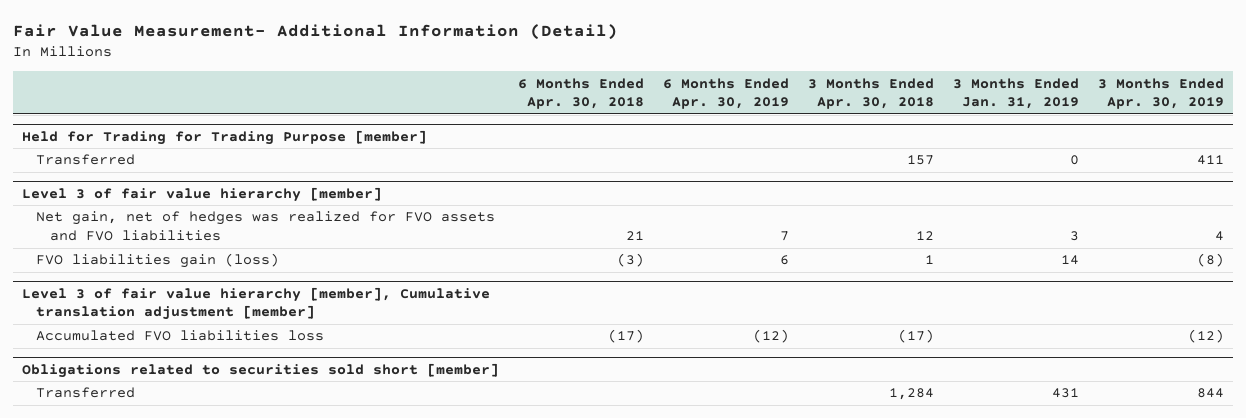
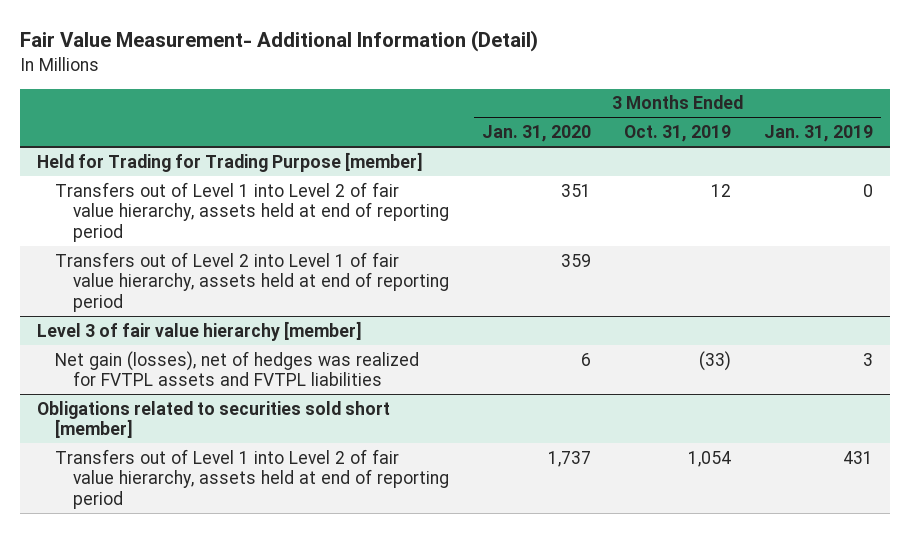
[517,77,644,110] 6 Months Ended Apr. 30, 2018 -> none
[662,77,789,110] 6 Months Ended Apr. 30, 2019 -> none
[807,77,934,110] 3 Months Ended Apr. 30, 2018 -> none
[1097,77,1224,110] 3 Months Ended Apr. 30, 2019 -> none
none -> [482,125,592,143] Jan. 31, 2020
none -> [624,125,732,143] Oct. 31, 2019
[35,154,135,166] Transferred -> [54,181,450,243] Transfers out of Level 1 into Level 2 of fair value hierarchy, assets held at end of reporting period
none -> [54,251,450,313] Transfers out of Level 2 into Level 1 of fair value hierarchy, assets held at end of reporting period
[35,253,279,269] FVO liabilities gain (loss) -> none
[22,286,491,321] Level 3 of fair value hierarchy [member], Cumulative translation adjustment [member] -> none
[35,330,324,342] Accumulated FVO liabilities loss -> none
[35,211,495,242] Net gain, net of hedges was realized for FVO assets and FVO liabilities -> [54,350,419,387] Net gain (losses), net of hedges was realized for FVTPL assets and FVTPL liabilities
[35,387,135,399] Transferred -> [54,448,450,510] Transfers out of Level 1 into Level 2 of fair value hierarchy, assets held at end of reporting period

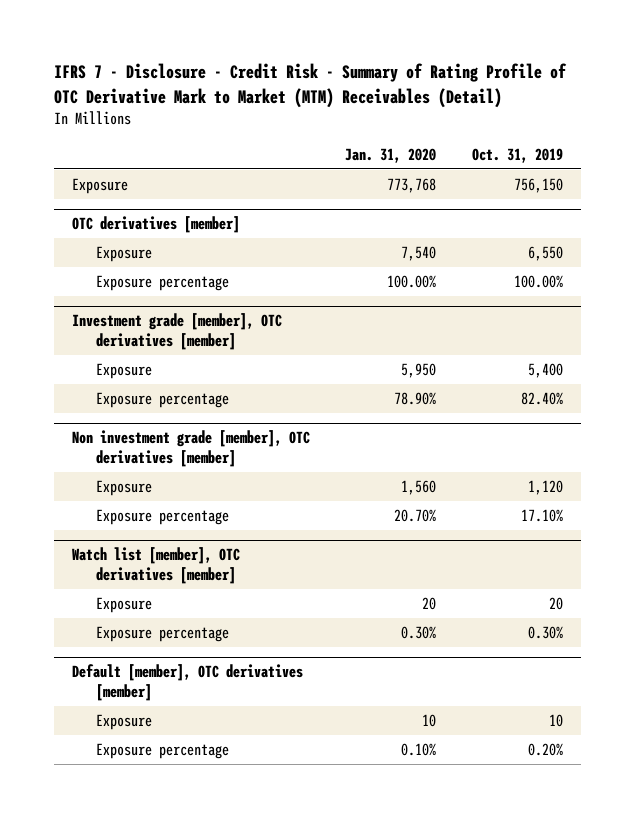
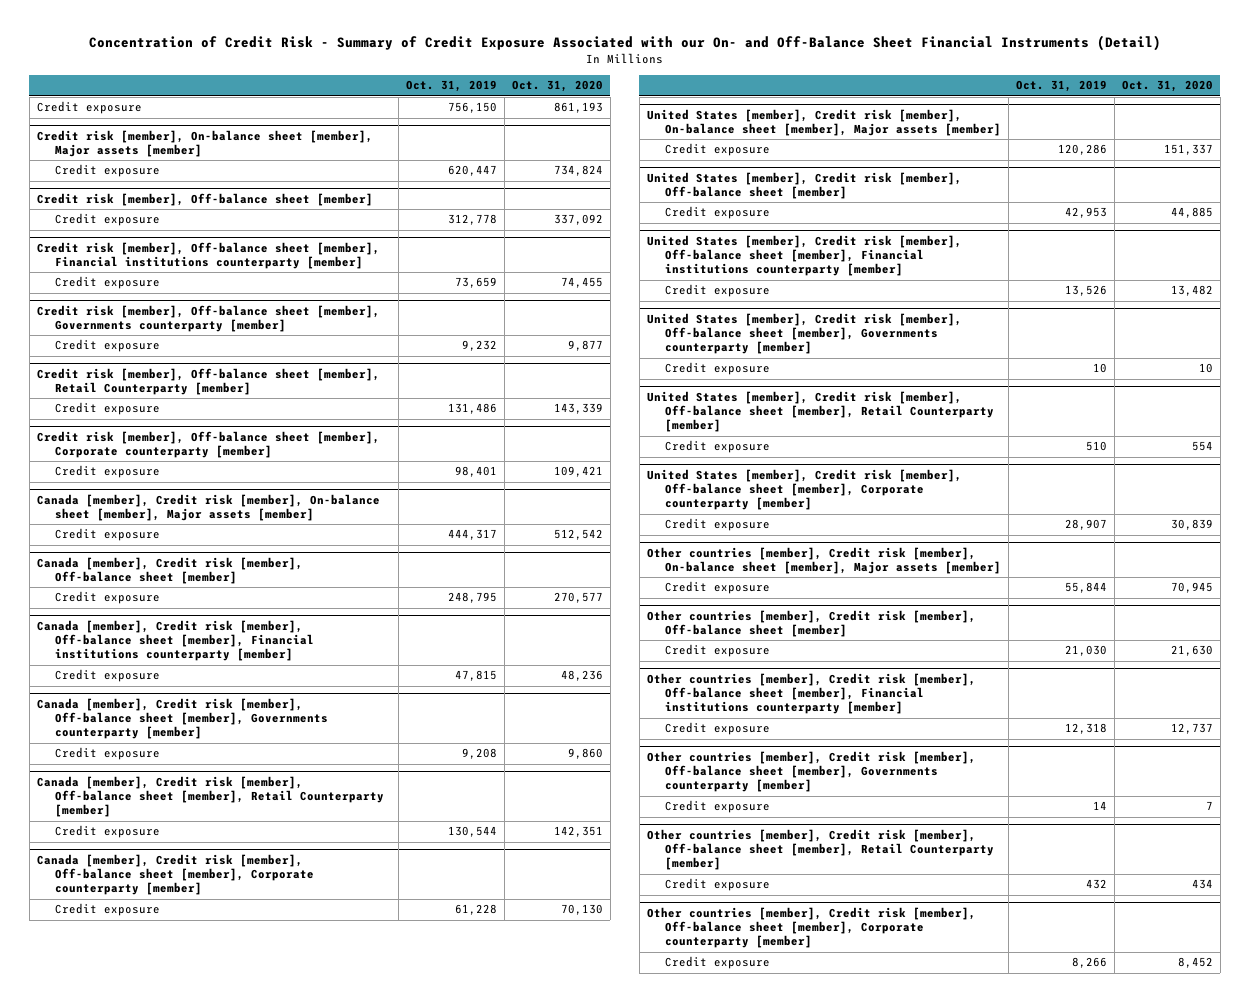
[53,63,567,108] IFRS 7 - Disclosure - Credit Risk - Summary of Rating Profile of OTC Derivative Mark to Market (MTM) Receivables (Detail) -> [88,35,1161,52] Concentration of Credit Risk - Summary of Credit Exposure Associated with our On- and Off-Balance Sheet Financial Instruments (Detail)
[345,148,437,164] Jan. 31, 2020 -> none
none -> [511,80,603,93] Oct. 31, 2020
[71,215,240,233] OTC derivatives [member] -> none
[96,274,230,291] Exposure percentage -> none
[71,312,282,351] Investment grade [member], OTC derivatives [member] -> none
[96,391,230,408] Exposure percentage -> none
[71,429,310,468] Non investment grade [member], OTC derivatives [member] -> none
[96,508,230,525] Exposure percentage -> none
[71,546,240,585] Watch list [member], OTC derivatives [member] -> none
[96,625,230,642] Exposure percentage -> none
[71,663,303,702] Default [member], OTC derivatives [member] -> none
[96,742,230,759] Exposure percentage -> none
[71,177,128,194] Exposure -> [36,101,142,115] Credit exposure
none -> [36,129,373,158] Credit risk [member], On-balance sheet [member], Major assets [member]
[96,245,153,262] Exposure -> [54,164,160,178] Credit exposure
[527,245,563,261] 6,550 -> [447,165,497,177] 620,447
none -> [36,192,373,206] Credit risk [member], Off-balance sheet [member]
[96,362,153,379] Exposure -> [54,213,160,227] Credit exposure
[527,362,563,378] 5,400 -> [447,214,497,226] 312,778
none -> [36,241,380,270] Credit risk [member], Off-balance sheet [member], Financial institutions counterparty [member]
[96,479,153,496] Exposure -> [54,276,160,290] Credit exposure
[527,479,563,495] 1,120 -> [454,277,497,289] 73,659
none -> [36,304,380,333] Credit risk [member], Off-balance sheet [member], Governments counterparty [member]
[96,596,153,613] Exposure -> [54,339,160,353] Credit exposure
[548,596,563,610] 20 -> [461,340,497,352] 9,232
none -> [36,367,380,396] Credit risk [member], Off-balance sheet [member], Retail Counterparty [member]
[96,713,153,730] Exposure -> [54,402,160,416] Credit exposure
[548,713,563,727] 10 -> [447,403,497,415] 131,486
none -> [36,430,380,459] Credit risk [member], Off-balance sheet [member], Corporate counterparty [member]
none -> [54,465,160,479] Credit exposure
none -> [36,493,380,522] Canada [member], Credit risk [member], On-balance sheet [member], Major assets [member]
none -> [54,528,160,542] Credit exposure
none -> [36,556,303,585] Canada [member], Credit risk [member], Off-balance sheet [member]
none -> [54,591,160,605] Credit exposure
none -> [36,619,314,662] Canada [member], Credit risk [member], Off-balance sheet [member], Financial institutions counterparty [member]
none -> [54,669,160,683] Credit exposure
none -> [36,697,328,740] Canada [member], Credit risk [member], Off-balance sheet [member], Governments counterparty [member]
none -> [54,747,160,761] Credit exposure
none -> [36,775,384,818] Canada [member], Credit risk [member], Off-balance sheet [member], Retail Counterparty [member]
none -> [54,825,160,839] Credit exposure
none -> [36,853,314,896] Canada [member], Credit risk [member], Off-balance sheet [member], Corporate counterparty [member]
none -> [54,903,160,917] Credit exposure
none -> [647,108,1001,137] United States [member], Credit risk [member], On-balance sheet [member], Major assets [member]
none -> [664,143,770,157] Credit exposure
none -> [647,171,963,200] United States [member], Credit risk [member], Off-balance sheet [member]
none -> [664,206,770,220] Credit exposure
none -> [647,234,963,277] United States [member], Credit risk [member], Off-balance sheet [member], Financial institutions counterparty [member]
none -> [664,284,770,298] Credit exposure
none -> [647,312,963,355] United States [member], Credit risk [member], Off-balance sheet [member], Governments counterparty [member]
none -> [664,362,770,376] Credit exposure
none -> [647,390,994,433] United States [member], Credit risk [member], Off-balance sheet [member], Retail Counterparty [member]
none -> [664,440,770,454] Credit exposure
none -> [647,468,963,511] United States [member], Credit risk [member], Off-balance sheet [member], Corporate counterparty [member]
none -> [664,518,770,532] Credit exposure
none -> [647,546,1001,575] Other countries [member], Credit risk [member], On-balance sheet [member], Major assets [member]
none -> [664,581,770,595] Credit exposure
none -> [647,609,977,638] Other countries [member], Credit risk [member], Off-balance sheet [member]
none -> [664,644,770,658] Credit exposure
none -> [647,672,977,715] Other countries [member], Credit risk [member], Off-balance sheet [member], Financial institutions counterparty [member]
none -> [664,722,770,736] Credit exposure
none -> [647,750,977,793] Other countries [member], Credit risk [member], Off-balance sheet [member], Governments counterparty [member]
none -> [664,800,770,814] Credit exposure
none -> [647,828,994,871] Other countries [member], Credit risk [member], Off-balance sheet [member], Retail Counterparty [member]
none -> [664,878,770,892] Credit exposure
none -> [647,906,977,949] Other countries [member], Credit risk [member], Off-balance sheet [member], Corporate counterparty [member]
none -> [664,956,770,970] Credit exposure

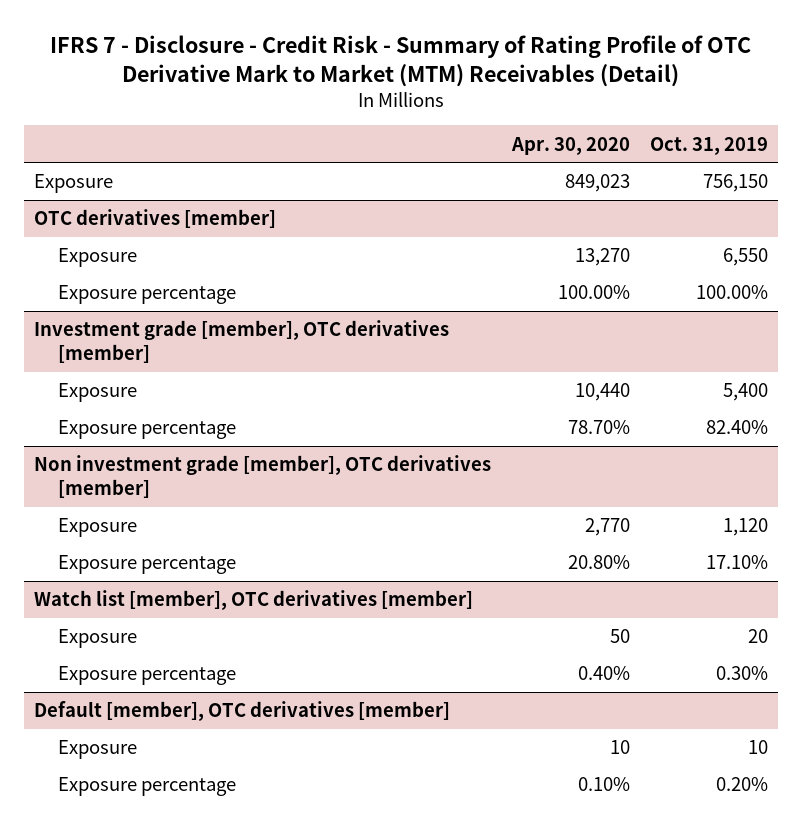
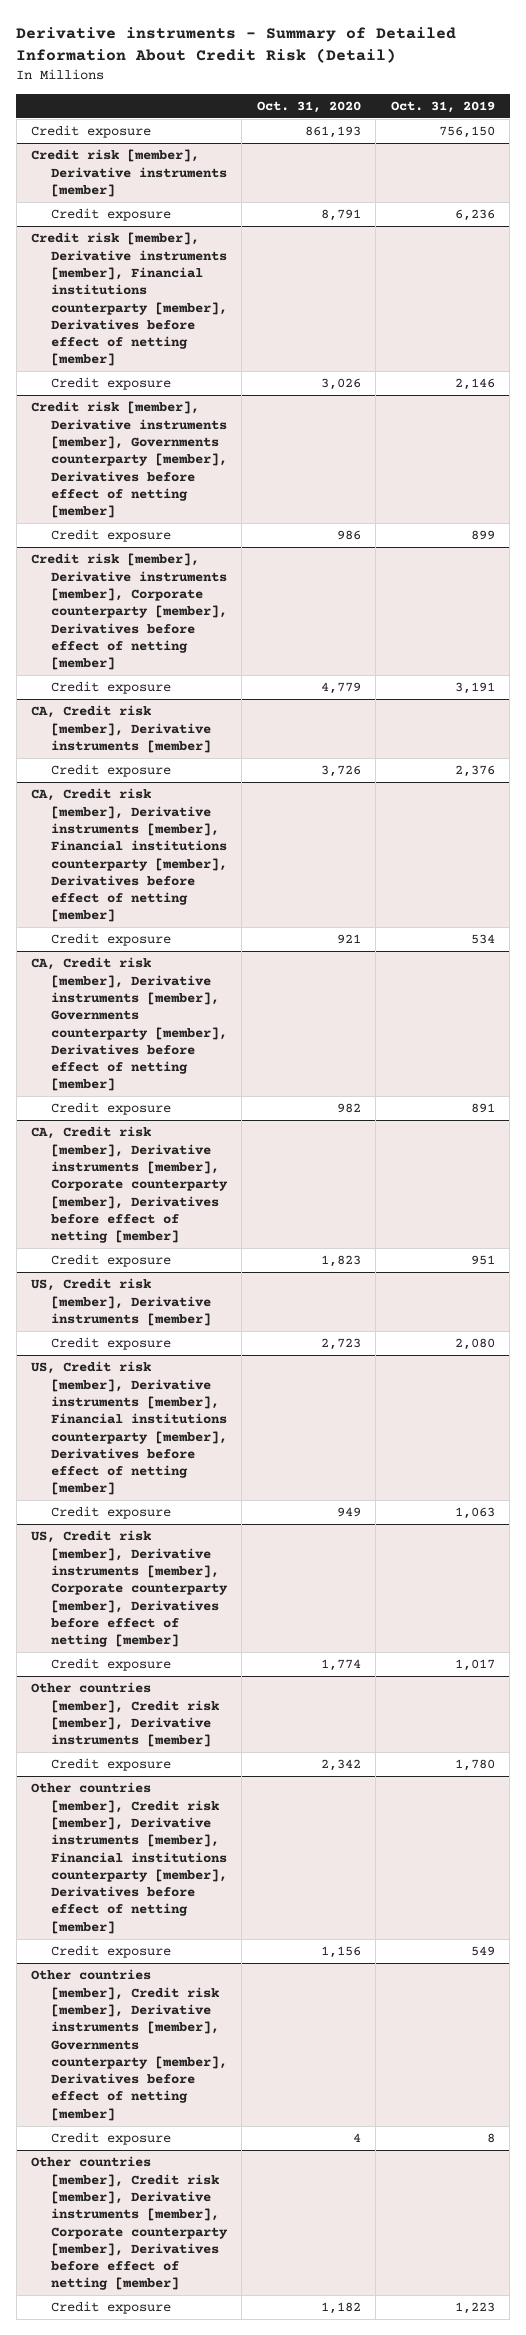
[50,34,752,87] IFRS 7 - Disclosure - Credit Risk - Summary of Rating Profile of OTC Derivative Mark to Market (MTM) Receivables (Detail) -> [16,27,457,64] Derivative instruments - Summary of Detailed Information About Credit Risk (Detail)
[510,136,630,155] Apr. 30, 2020 -> none
none -> [256,100,361,113] Oct. 31, 2020
[34,209,277,229] OTC derivatives [member] -> none
[57,285,236,305] Exposure percentage -> none
[34,320,450,364] Investment grade [member], OTC derivatives [member] -> none
[57,420,236,440] Exposure percentage -> none
[34,455,492,499] Non investment grade [member], OTC derivatives [member] -> none
[57,555,236,575] Exposure percentage -> none
[34,590,474,611] Watch list [member], OTC derivatives [member] -> none
[57,666,236,686] Exposure percentage -> none
[34,701,451,722] Default [member], OTC derivatives [member] -> none
[57,777,236,797] Exposure percentage -> none
[34,174,114,194] Exposure -> [31,125,152,139] Credit exposure
none -> [31,149,227,197] Credit risk [member], Derivative instruments [member]
[57,248,137,268] Exposure -> [50,208,171,222] Credit exposure
[722,248,768,267] 6,550 -> [454,209,495,222] 6,236
none -> [31,232,227,367] Credit risk [member], Derivative instruments [member], Financial institutions counterparty [member], Derivatives before effect of netting [member]
[57,383,137,403] Exposure -> [50,377,171,391] Credit exposure
[722,383,768,402] 5,400 -> [454,378,495,391] 2,146
none -> [31,401,227,519] Credit risk [member], Derivative instruments [member], Governments counterparty [member], Derivatives before effect of netting [member]
[57,518,137,538] Exposure -> [50,529,171,543] Credit exposure
[722,518,768,537] 1,120 -> [470,530,495,541] 899
none -> [31,553,227,671] Credit risk [member], Derivative instruments [member], Corporate counterparty [member], Derivatives before effect of netting [member]
[57,629,137,649] Exposure -> [50,681,171,695] Credit exposure
[747,629,768,644] 20 -> [454,682,495,695] 3,191
none -> [31,705,211,753] CA, Credit risk [member], Derivative instruments [member]
[57,740,137,760] Exposure -> [50,764,171,778] Credit exposure
[747,740,768,755] 10 -> [454,765,495,778] 2,376
none -> [31,788,227,923] CA, Credit risk [member], Derivative instruments [member], Financial institutions counterparty [member], Derivatives before effect of netting [member]
none -> [50,933,171,947] Credit exposure
none -> [31,957,227,1092] CA, Credit risk [member], Derivative instruments [member], Governments counterparty [member], Derivatives before effect of netting [member]
none -> [50,1102,171,1116] Credit exposure
none -> [31,1126,228,1244] CA, Credit risk [member], Derivative instruments [member], Corporate counterparty [member], Derivatives before effect of netting [member]
none -> [50,1254,171,1268] Credit exposure
none -> [31,1278,211,1326] US, Credit risk [member], Derivative instruments [member]
none -> [50,1337,171,1351] Credit exposure
none -> [31,1361,227,1496] US, Credit risk [member], Derivative instruments [member], Financial institutions counterparty [member], Derivatives before effect of netting [member]
none -> [50,1506,171,1520] Credit exposure
none -> [31,1530,228,1648] US, Credit risk [member], Derivative instruments [member], Corporate counterparty [member], Derivatives before effect of netting [member]
none -> [50,1658,171,1672] Credit exposure
none -> [31,1682,219,1748] Other countries [member], Credit risk [member], Derivative instruments [member]
none -> [50,1758,171,1772] Credit exposure
none -> [31,1782,227,1934] Other countries [member], Credit risk [member], Derivative instruments [member], Financial institutions counterparty [member], Derivatives before effect of netting [member]
none -> [50,1945,171,1959] Credit exposure
none -> [31,1969,227,2121] Other countries [member], Credit risk [member], Derivative instruments [member], Governments counterparty [member], Derivatives before effect of netting [member]
none -> [50,2132,171,2146] Credit exposure
none -> [31,2156,228,2291] Other countries [member], Credit risk [member], Derivative instruments [member], Corporate counterparty [member], Derivatives before effect of netting [member]
none -> [50,2301,171,2315] Credit exposure

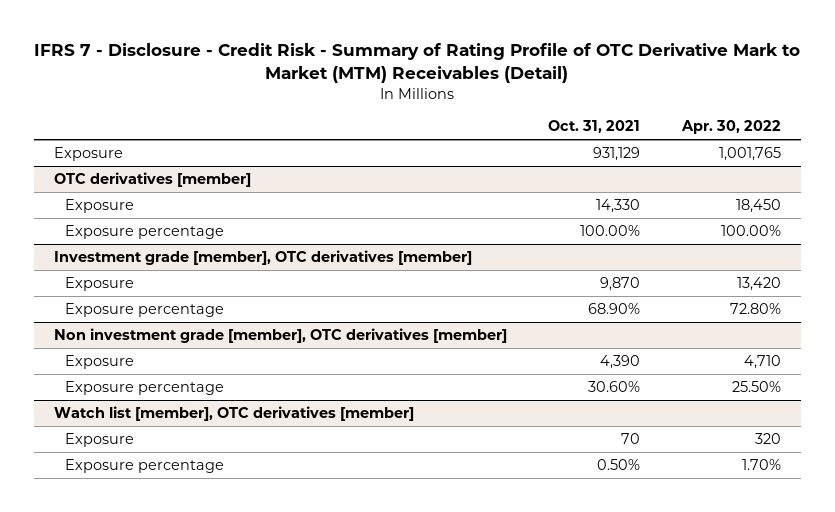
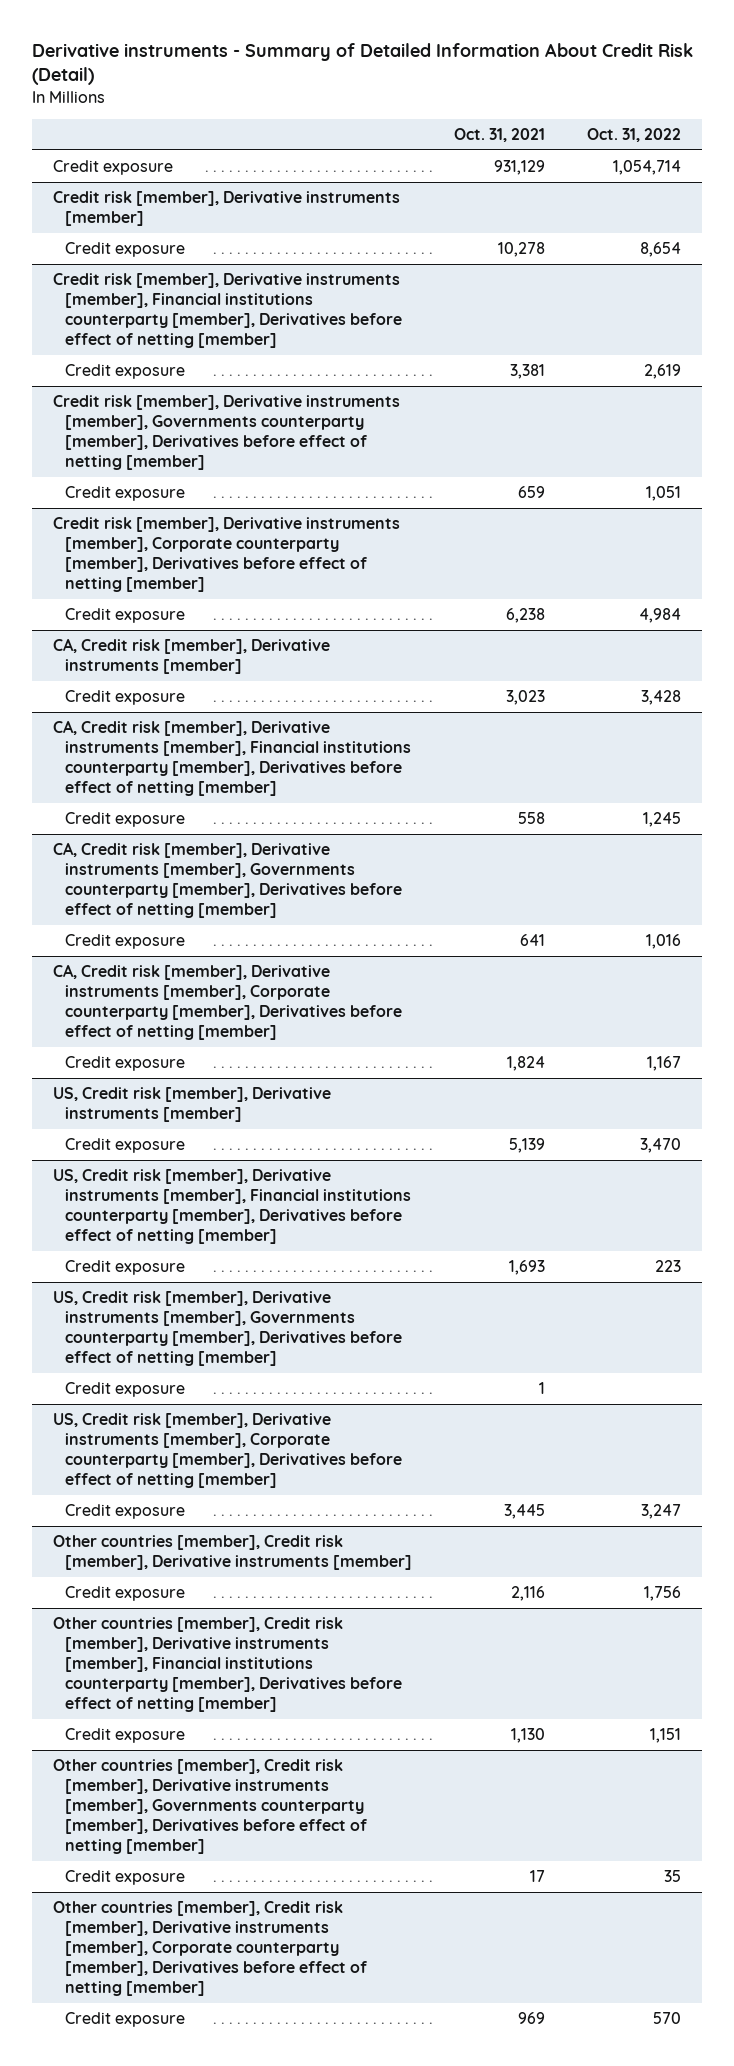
[34,43,801,83] IFRS 7 - Disclosure - Credit Risk - Summary of Rating Profile of OTC Derivative Mark to Market (MTM) Receivables (Detail) -> [32,42,694,86] Derivative instruments - Summary of Detailed Information About Credit Risk (Detail)
[680,120,781,135] Apr. 30, 2022 -> none
none -> [586,127,681,142] Oct. 31, 2022
[54,172,252,188] OTC derivatives [member] -> none
[64,225,224,240] Exposure percentage -> none
[54,250,473,266] Investment grade [member], OTC derivatives [member] -> none
[64,303,224,318] Exposure percentage -> none
[54,328,508,344] Non investment grade [member], OTC derivatives [member] -> none
[64,381,224,396] Exposure percentage -> none
[54,406,415,422] Watch list [member], OTC derivatives [member] -> none
[64,459,224,474] Exposure percentage -> none
[54,147,124,162] Exposure -> [53,160,174,176] Credit exposure
none -> [53,191,401,227] Credit risk [member], Derivative instruments [member]
[64,199,134,214] Exposure -> [64,242,185,258] Credit exposure
[596,199,641,214] 14,330 -> [497,242,545,258] 10,278
none -> [53,273,402,349] Credit risk [member], Derivative instruments [member], Financial institutions counterparty [member], Derivatives before effect of netting [member]
[64,277,134,292] Exposure -> [64,364,185,380] Credit exposure
[600,277,641,292] 9,870 -> [509,364,545,380] 3,381
none -> [53,395,401,471] Credit risk [member], Derivative instruments [member], Governments counterparty [member], Derivatives before effect of netting [member]
[64,355,134,370] Exposure -> [64,486,185,502] Credit exposure
[600,355,641,370] 4,390 -> [517,486,545,499] 659
none -> [53,517,401,593] Credit risk [member], Derivative instruments [member], Corporate counterparty [member], Derivatives before effect of netting [member]
[64,433,134,448] Exposure -> [64,608,185,624] Credit exposure
[621,433,641,445] 70 -> [505,608,545,624] 6,238
none -> [53,638,331,675] CA, Credit risk [member], Derivative instruments [member]
none -> [64,690,185,706] Credit exposure
none -> [53,720,411,797] CA, Credit risk [member], Derivative instruments [member], Financial institutions counterparty [member], Derivatives before effect of netting [member]
none -> [64,812,185,828] Credit exposure
none -> [53,842,402,919] CA, Credit risk [member], Derivative instruments [member], Governments counterparty [member], Derivatives before effect of netting [member]
none -> [64,934,185,950] Credit exposure
none -> [53,964,402,1041] CA, Credit risk [member], Derivative instruments [member], Corporate counterparty [member], Derivatives before effect of netting [member]
none -> [64,1056,185,1072] Credit exposure
none -> [53,1087,332,1123] US, Credit risk [member], Derivative instruments [member]
none -> [64,1138,185,1154] Credit exposure
none -> [53,1169,411,1245] US, Credit risk [member], Derivative instruments [member], Financial institutions counterparty [member], Derivatives before effect of netting [member]
none -> [64,1260,185,1276] Credit exposure
none -> [53,1291,402,1367] US, Credit risk [member], Derivative instruments [member], Governments counterparty [member], Derivatives before effect of netting [member]
none -> [64,1382,185,1398] Credit exposure
none -> [53,1413,402,1489] US, Credit risk [member], Derivative instruments [member], Corporate counterparty [member], Derivatives before effect of netting [member]
none -> [64,1504,185,1520] Credit exposure
none -> [53,1535,412,1571] Other countries [member], Credit risk [member], Derivative instruments [member]
none -> [64,1586,185,1602] Credit exposure
none -> [53,1617,402,1713] Other countries [member], Credit risk [member], Derivative instruments [member], Financial institutions counterparty [member], Derivatives before effect of netting [member]
none -> [64,1728,185,1744] Credit exposure
none -> [53,1759,367,1855] Other countries [member], Credit risk [member], Derivative instruments [member], Governments counterparty [member], Derivatives before effect of netting [member]
none -> [64,1870,185,1886] Credit exposure
none -> [53,1901,367,1997] Other countries [member], Credit risk [member], Derivative instruments [member], Corporate counterparty [member], Derivatives before effect of netting [member]
none -> [64,2012,185,2028] Credit exposure

